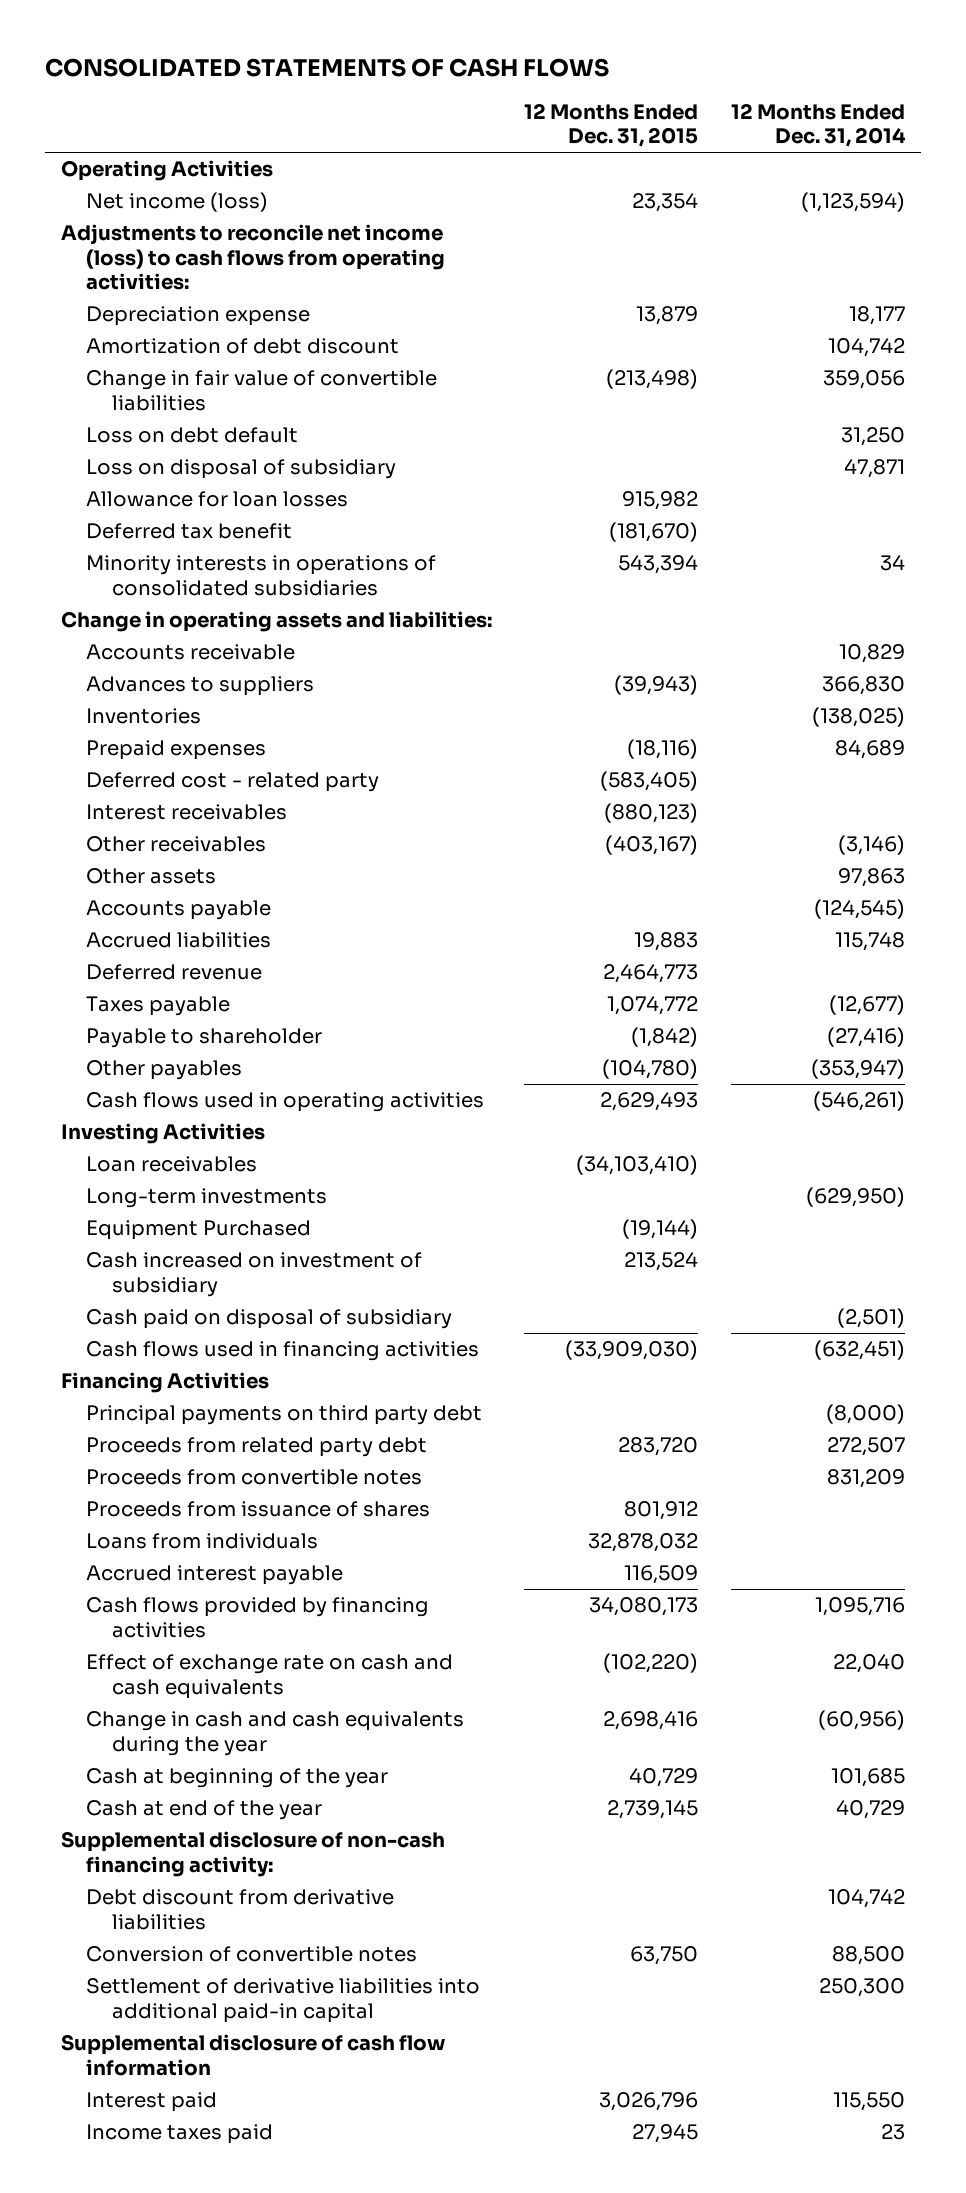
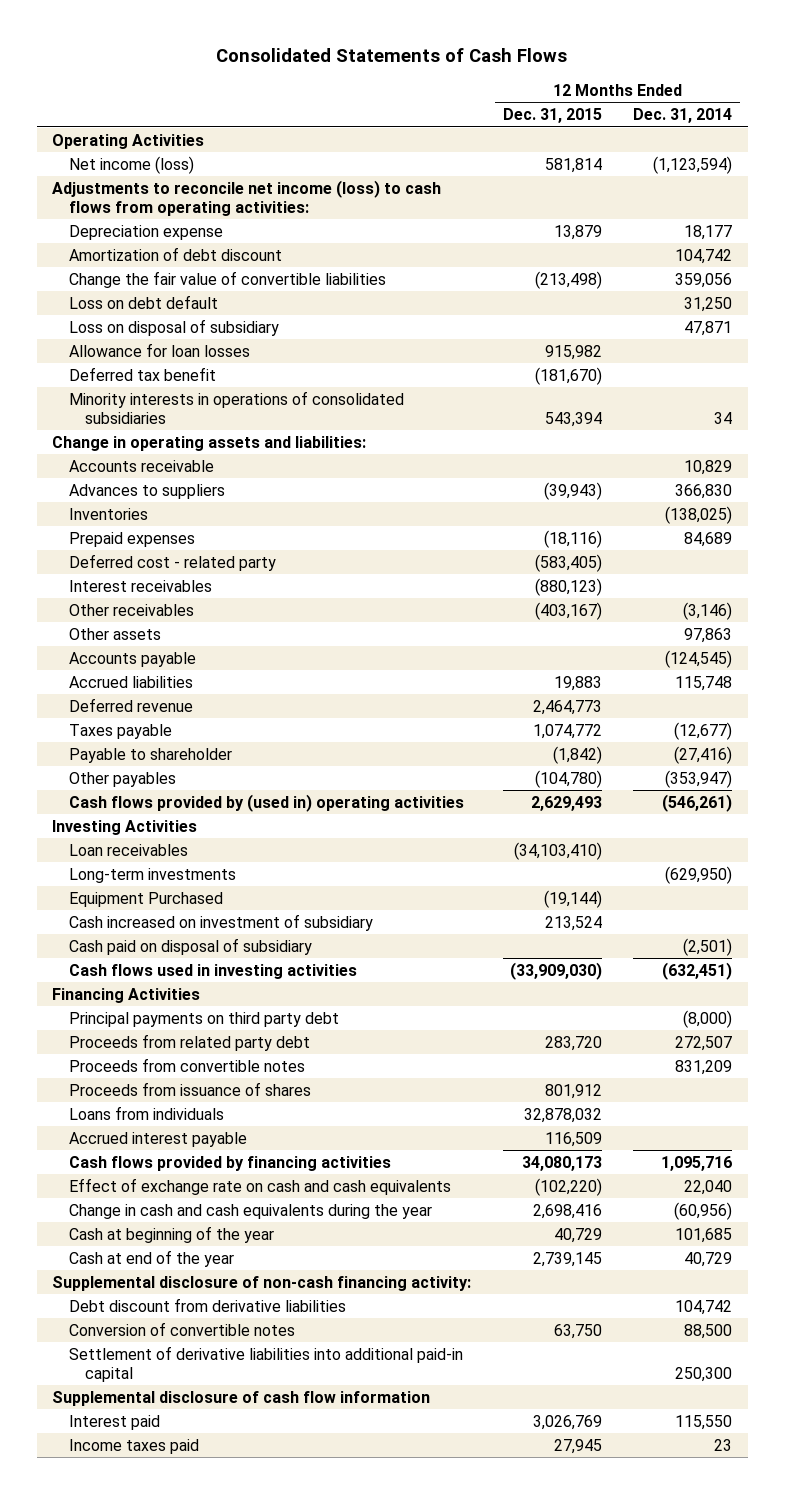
[44,57,609,77] CONSOLIDATED STATEMENTS OF CASH FLOWS -> [216,48,568,63] Consolidated Statements of Cash Flows
[632,193,699,213] 23,354 -> [544,157,602,173] 581,814
[86,370,438,411] Change in fair value of convertible liabilities -> [68,270,386,288] Change the fair value of convertible liabilities
[86,1092,485,1113] Cash flows used in operating activities -> [68,793,464,812] Cash flows provided by (used in) operating activities
[86,1341,480,1362] Cash flows used in financing activities -> [68,963,357,979] Cash flows used in investing activities
[599,2092,699,2112] 3,026,796 -> [532,1414,602,1430] 3,026,769

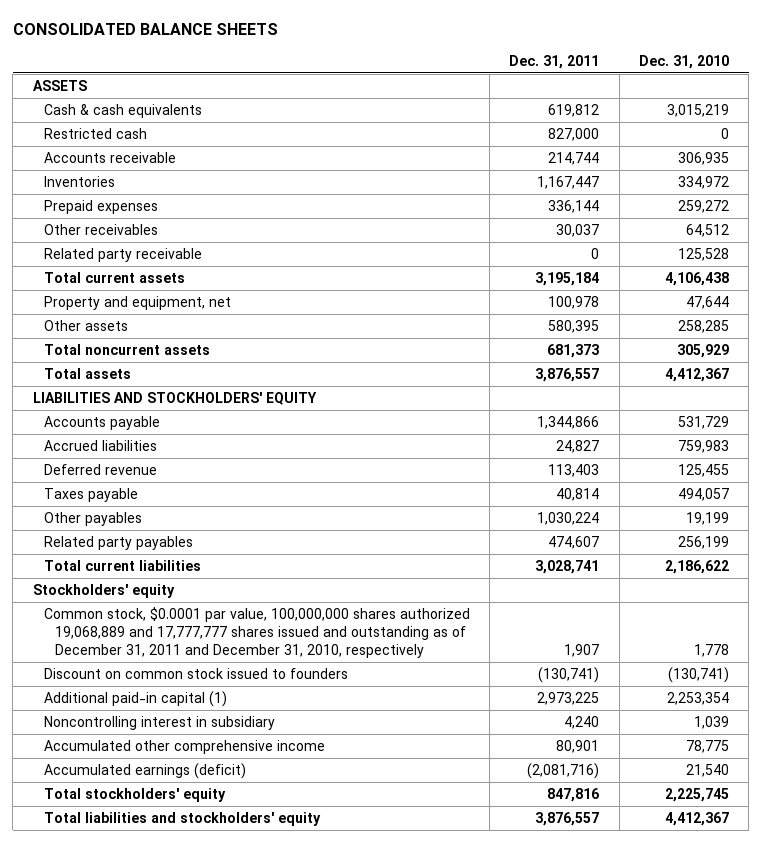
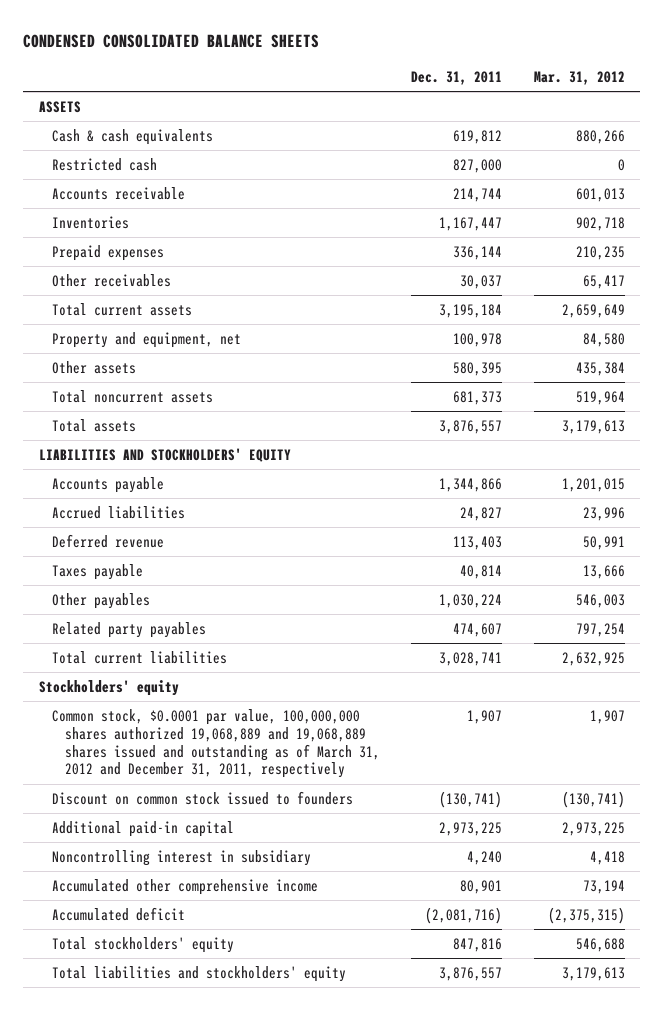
[12,22,278,35] CONSOLIDATED BALANCE SHEETS -> [23,34,320,49] CONDENSED CONSOLIDATED BALANCE SHEETS
[638,54,729,69] Dec. 31, 2010 -> none
none -> [533,71,625,86] Mar. 31, 2012
[43,247,202,262] Related party receivable -> none
[43,606,470,659] Common stock, $0.0001 par value, 100,000,000 shares authorized 19,068,889 and 17,777,777 shares issued and outstanding as of December 31, 2011 and December 31, 2010, respectively -> [52,708,381,779] Common stock, $0.0001 par value, 100,000,000 shares authorized 19,068,889 and 19,068,889 shares issued and outstanding as of March 31, 2012 and December 31, 2011, respectively
[43,690,227,707] Additional paid-in capital (1) -> [52,820,235,837] Additional paid-in capital
[43,762,246,779] Accumulated earnings (deficit) -> [52,906,186,921] Accumulated deficit

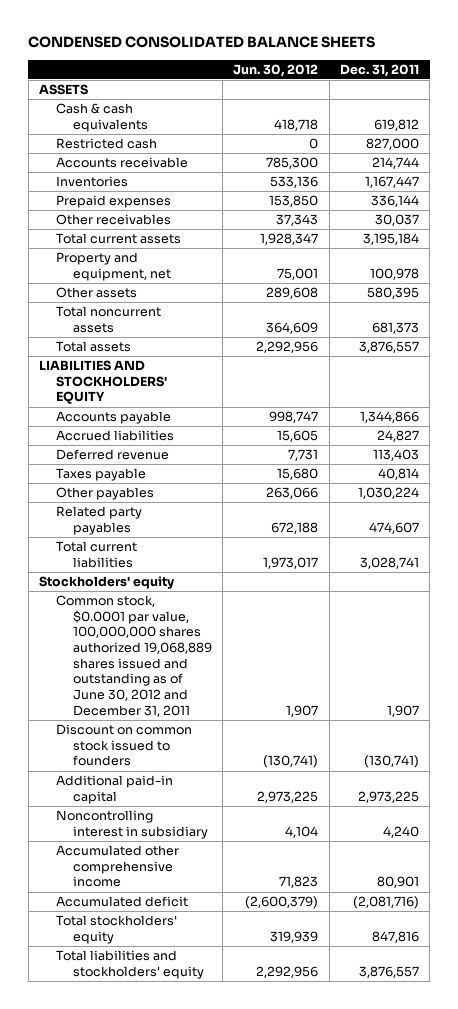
[533,71,625,86] Mar. 31, 2012 -> none
none -> [233,63,319,77] Jun. 30, 2012
[52,708,381,779] Common stock, $0.0001 par value, 100,000,000 shares authorized 19,068,889 and 19,068,889 shares issued and outstanding as of March 31, 2012 and December 31, 2011, respectively -> [55,595,213,717] Common stock, $0.0001 par value, 100,000,000 shares authorized 19,068,889 shares issued and outstanding as of June 30, 2012 and December 31, 2011

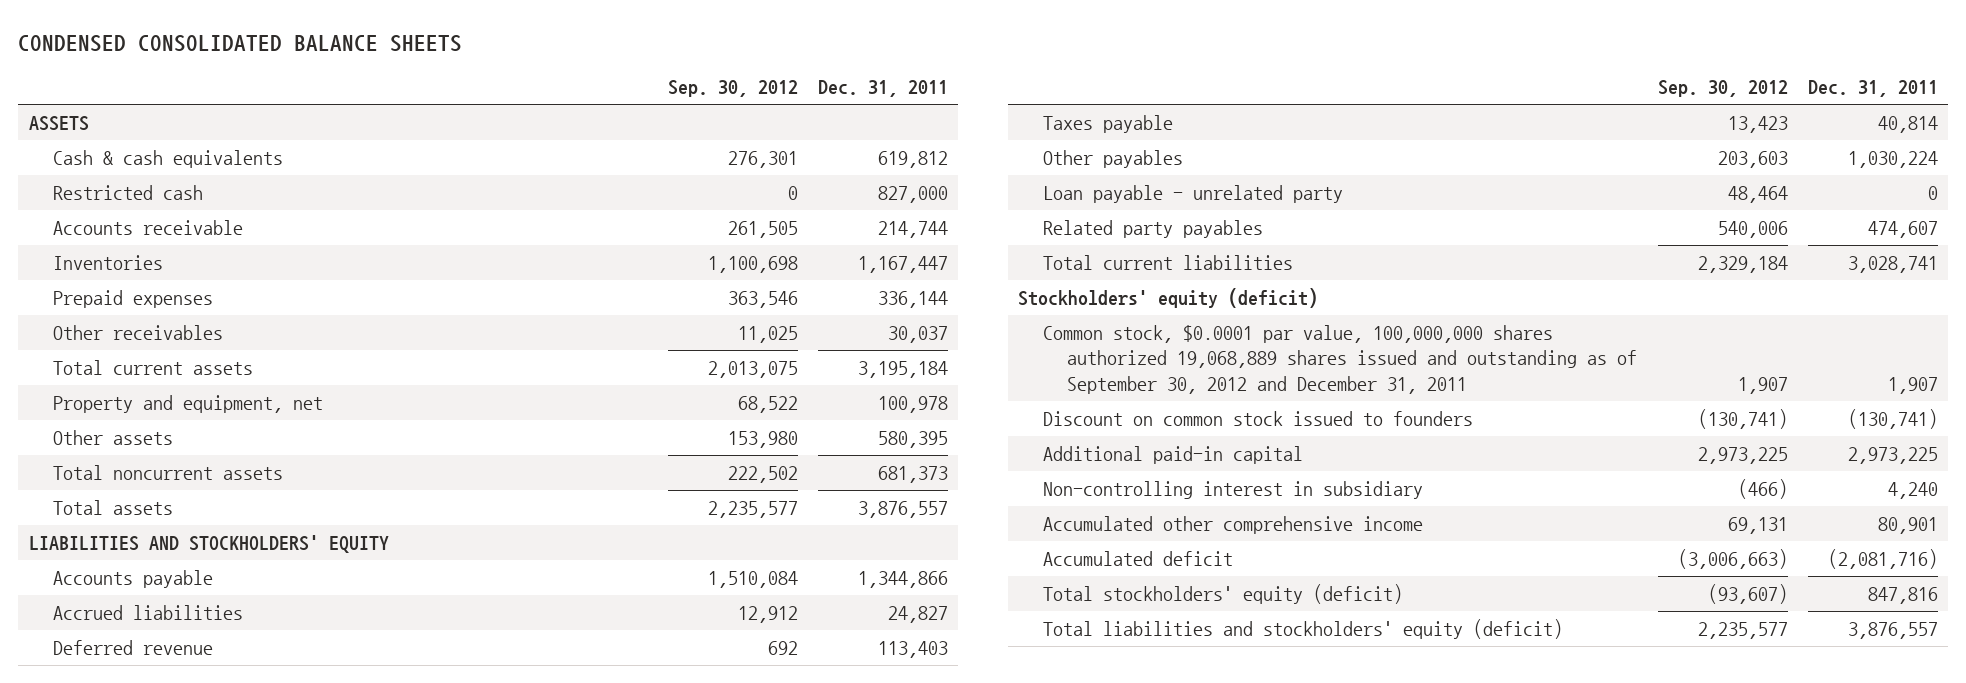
[233,63,319,77] Jun. 30, 2012 -> none
none -> [667,80,798,98] Sep. 30, 2012
none -> [1042,184,1343,203] Loan payable - unrelated party
[38,576,174,590] Stockholders' equity -> [1018,287,1319,308] Stockholders' equity (deficit)
[55,595,213,717] Common stock, $0.0001 par value, 100,000,000 shares authorized 19,068,889 shares issued and outstanding as of June 30, 2012 and December 31, 2011 -> [1042,324,1638,394] Common stock, $0.0001 par value, 100,000,000 shares authorized 19,068,889 shares issued and outstanding as of September 30, 2012 and December 31, 2011
[55,810,209,839] Noncontrolling interest in subsidiary -> [1042,480,1423,499] Non-controlling interest in subsidiary
[55,915,177,944] Total stockholders' equity -> [1042,583,1403,604] Total stockholders' equity (deficit)
[55,950,205,979] Total liabilities and stockholders' equity -> [1042,618,1563,639] Total liabilities and stockholders' equity (deficit)

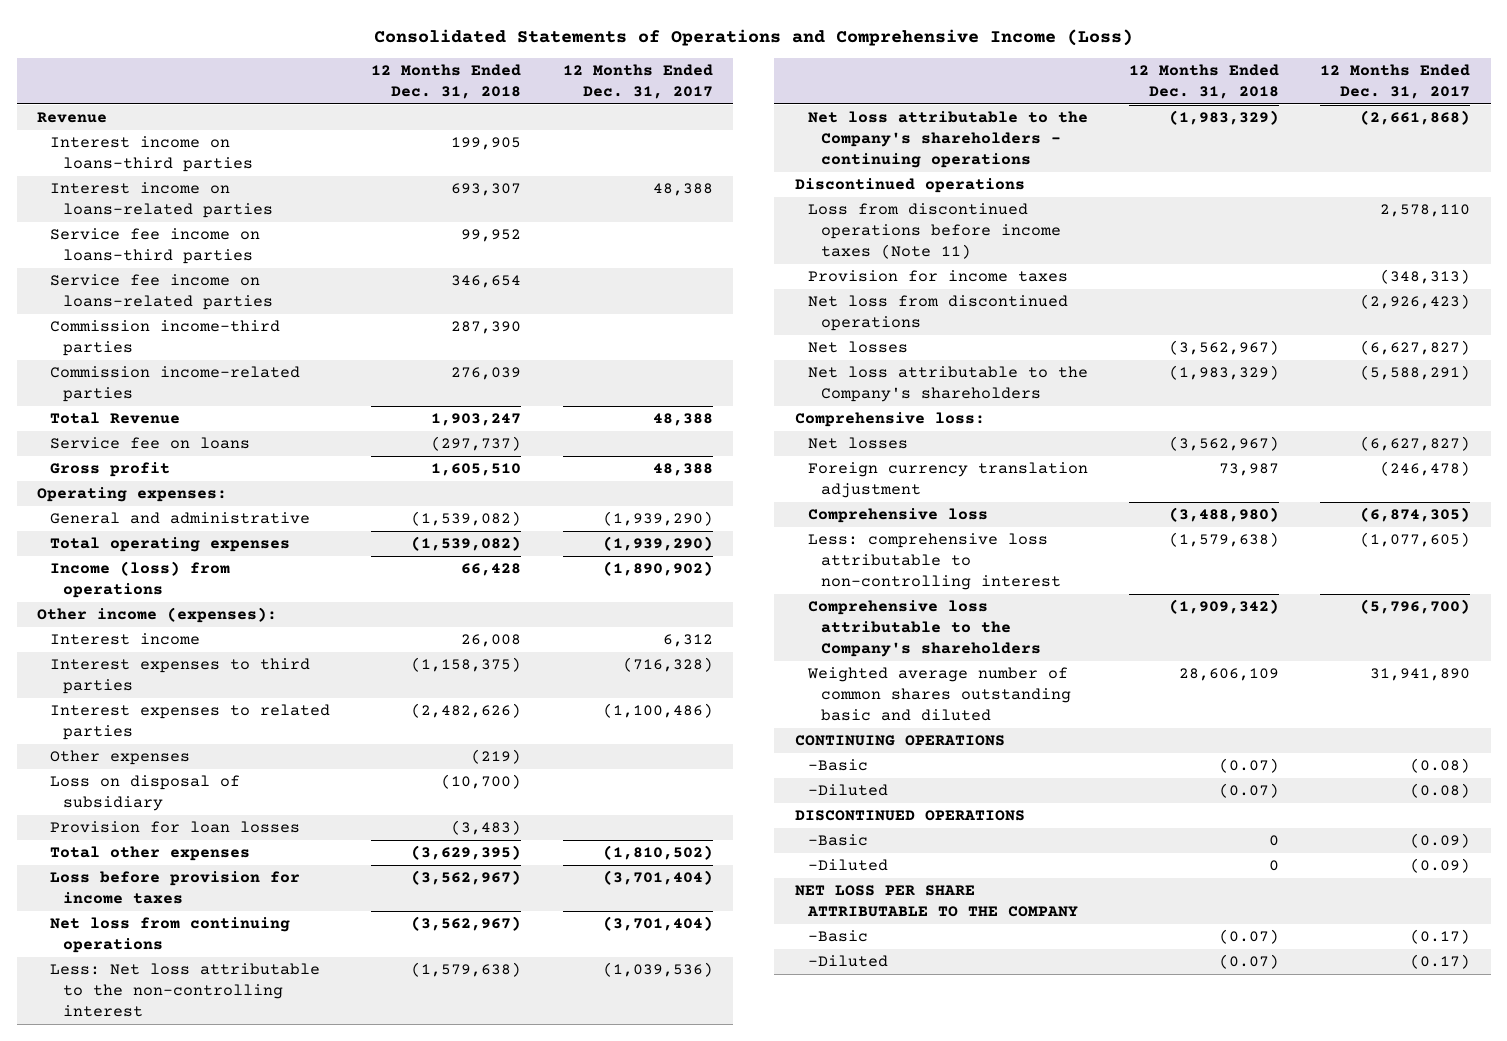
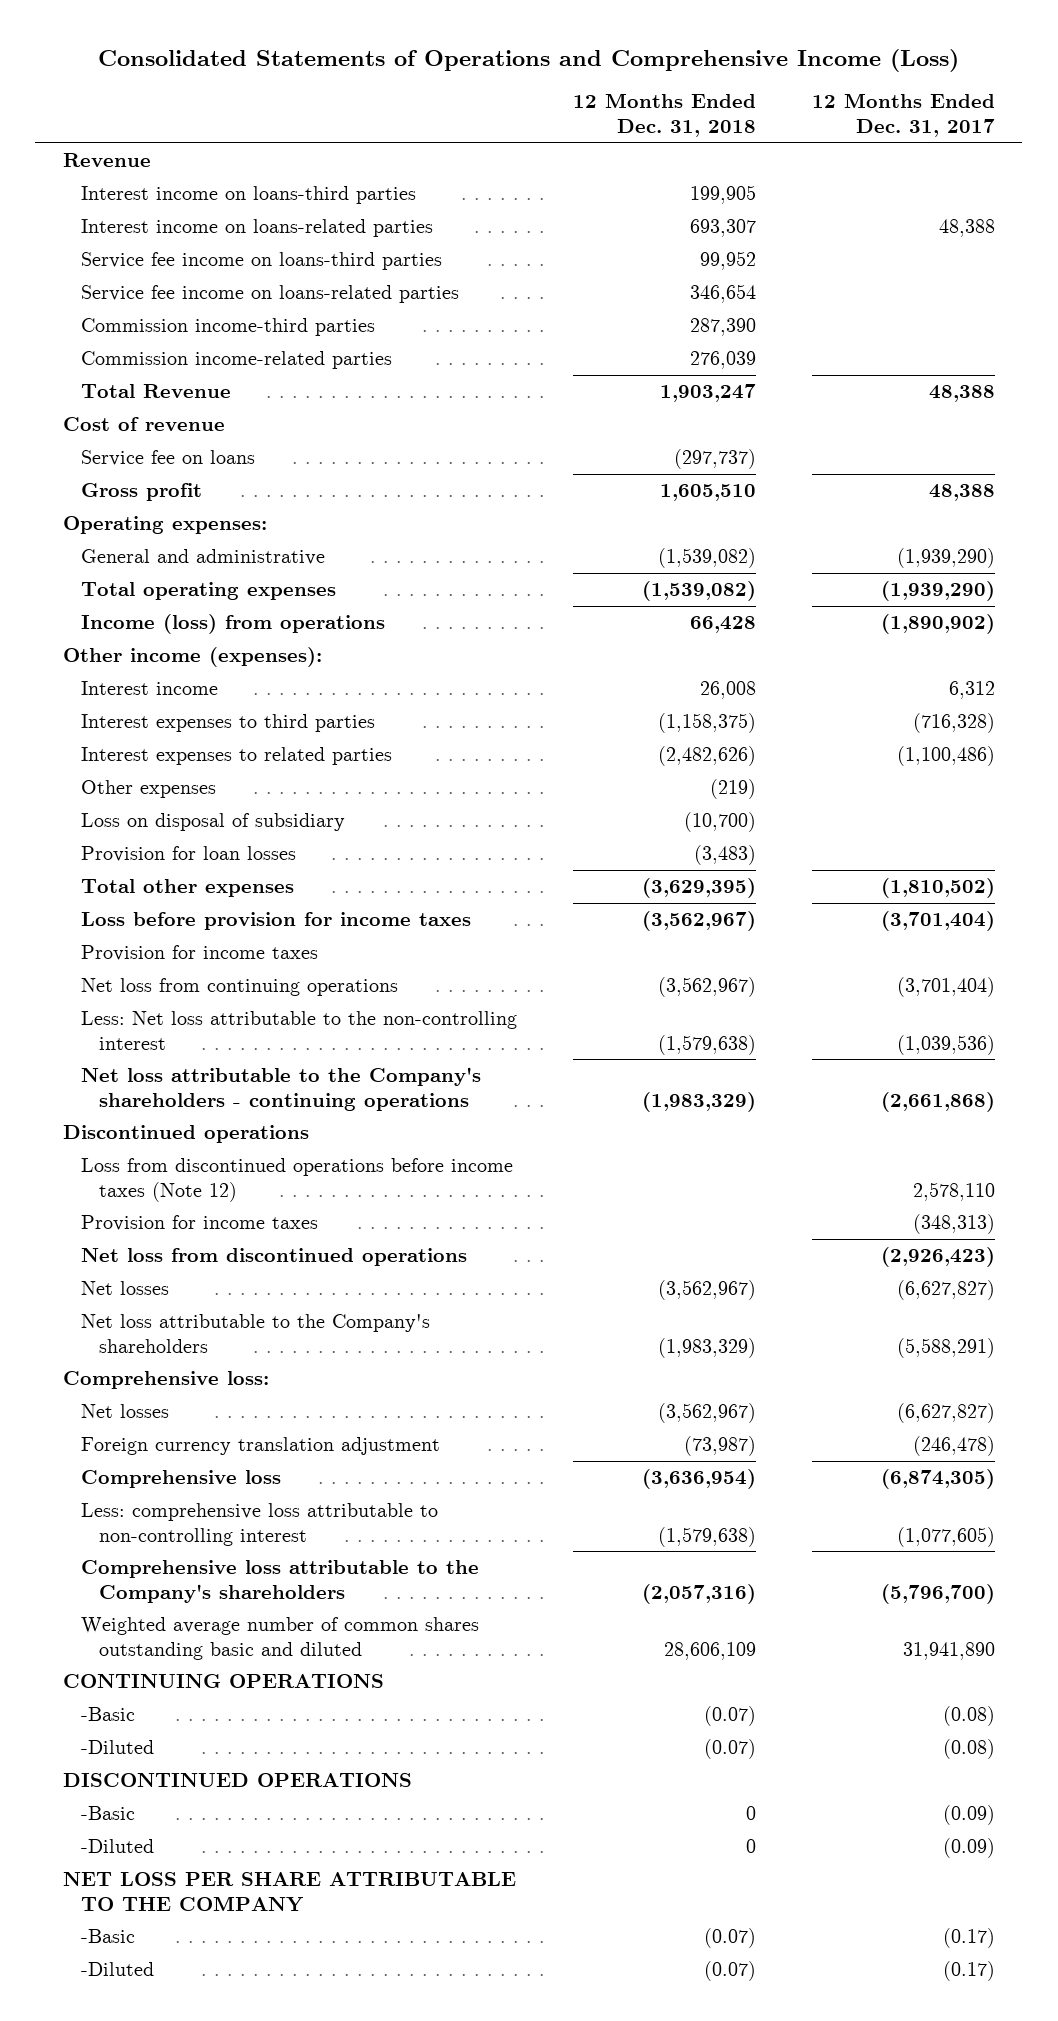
none -> [63,417,226,432] Cost of revenue
none -> [80,945,318,962] Provision for income taxes
[807,203,1061,259] Loss from discontinued operations before income taxes (Note 11) -> [80,1158,513,1202] Loss from discontinued operations before income taxes (Note 12)
[1218,463,1279,477] 73,987 -> [683,1436,756,1457] (73,987)
[1168,507,1279,523] (3,488,980) -> [641,1469,756,1490] (3,636,954)
[1168,599,1279,615] (1,909,342) -> [641,1583,756,1604] (2,057,316)

